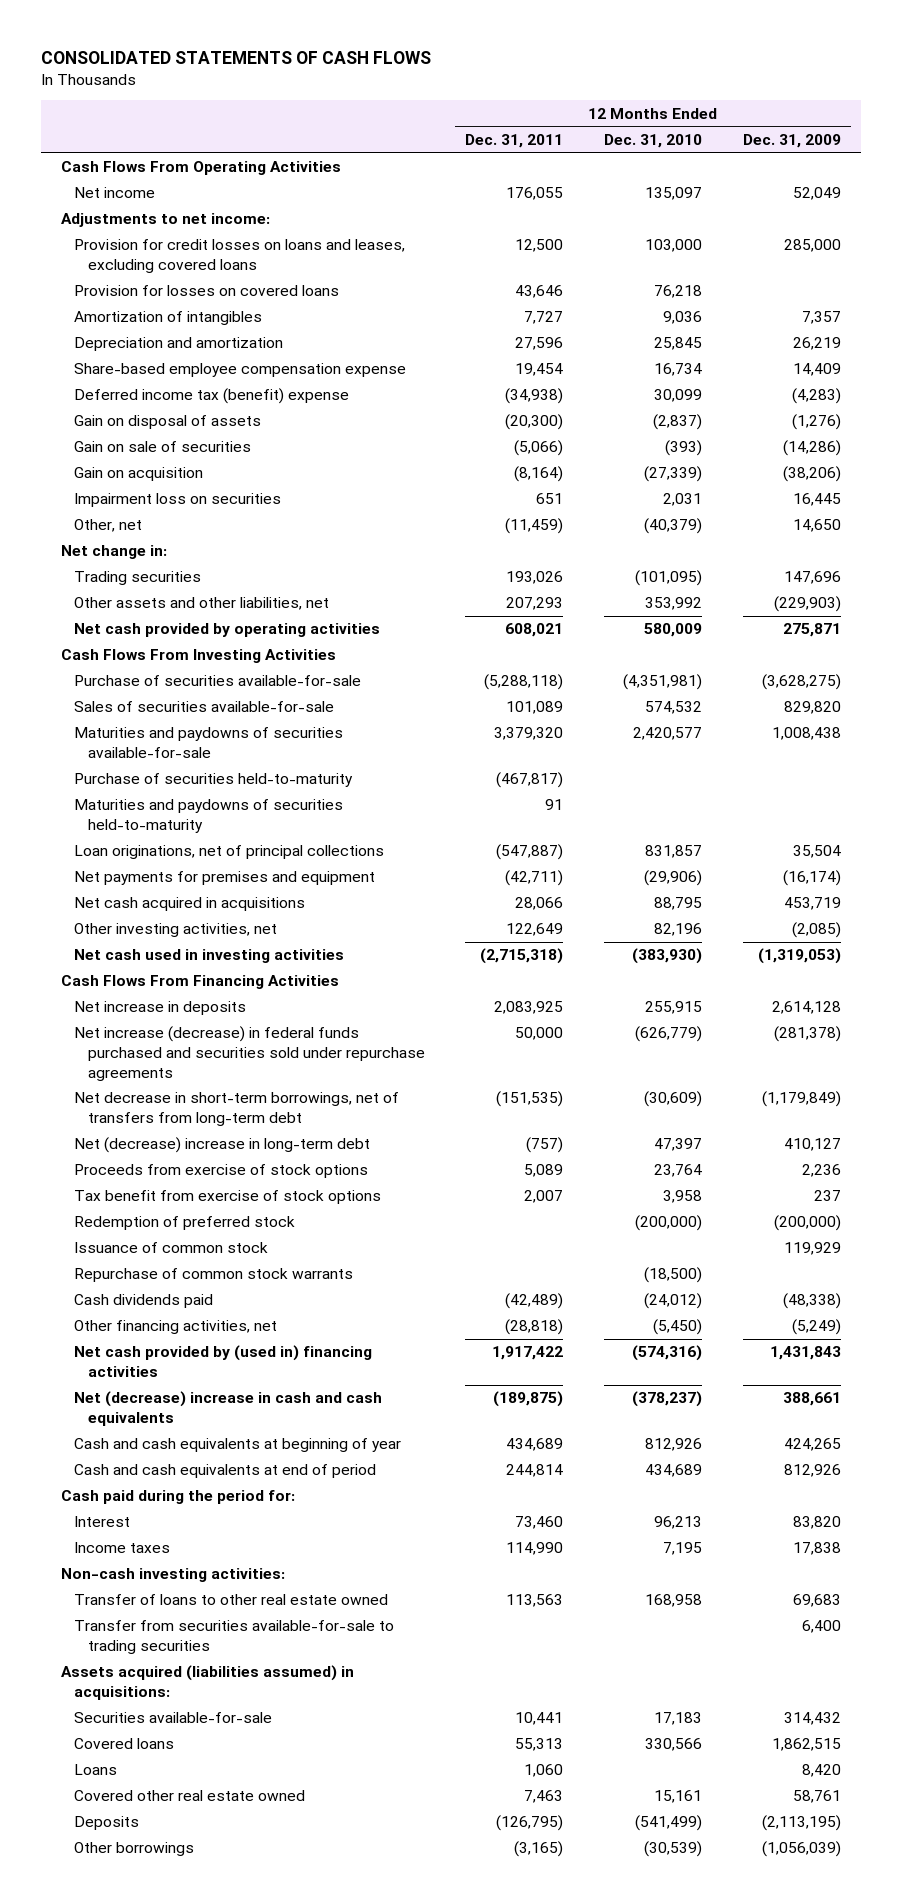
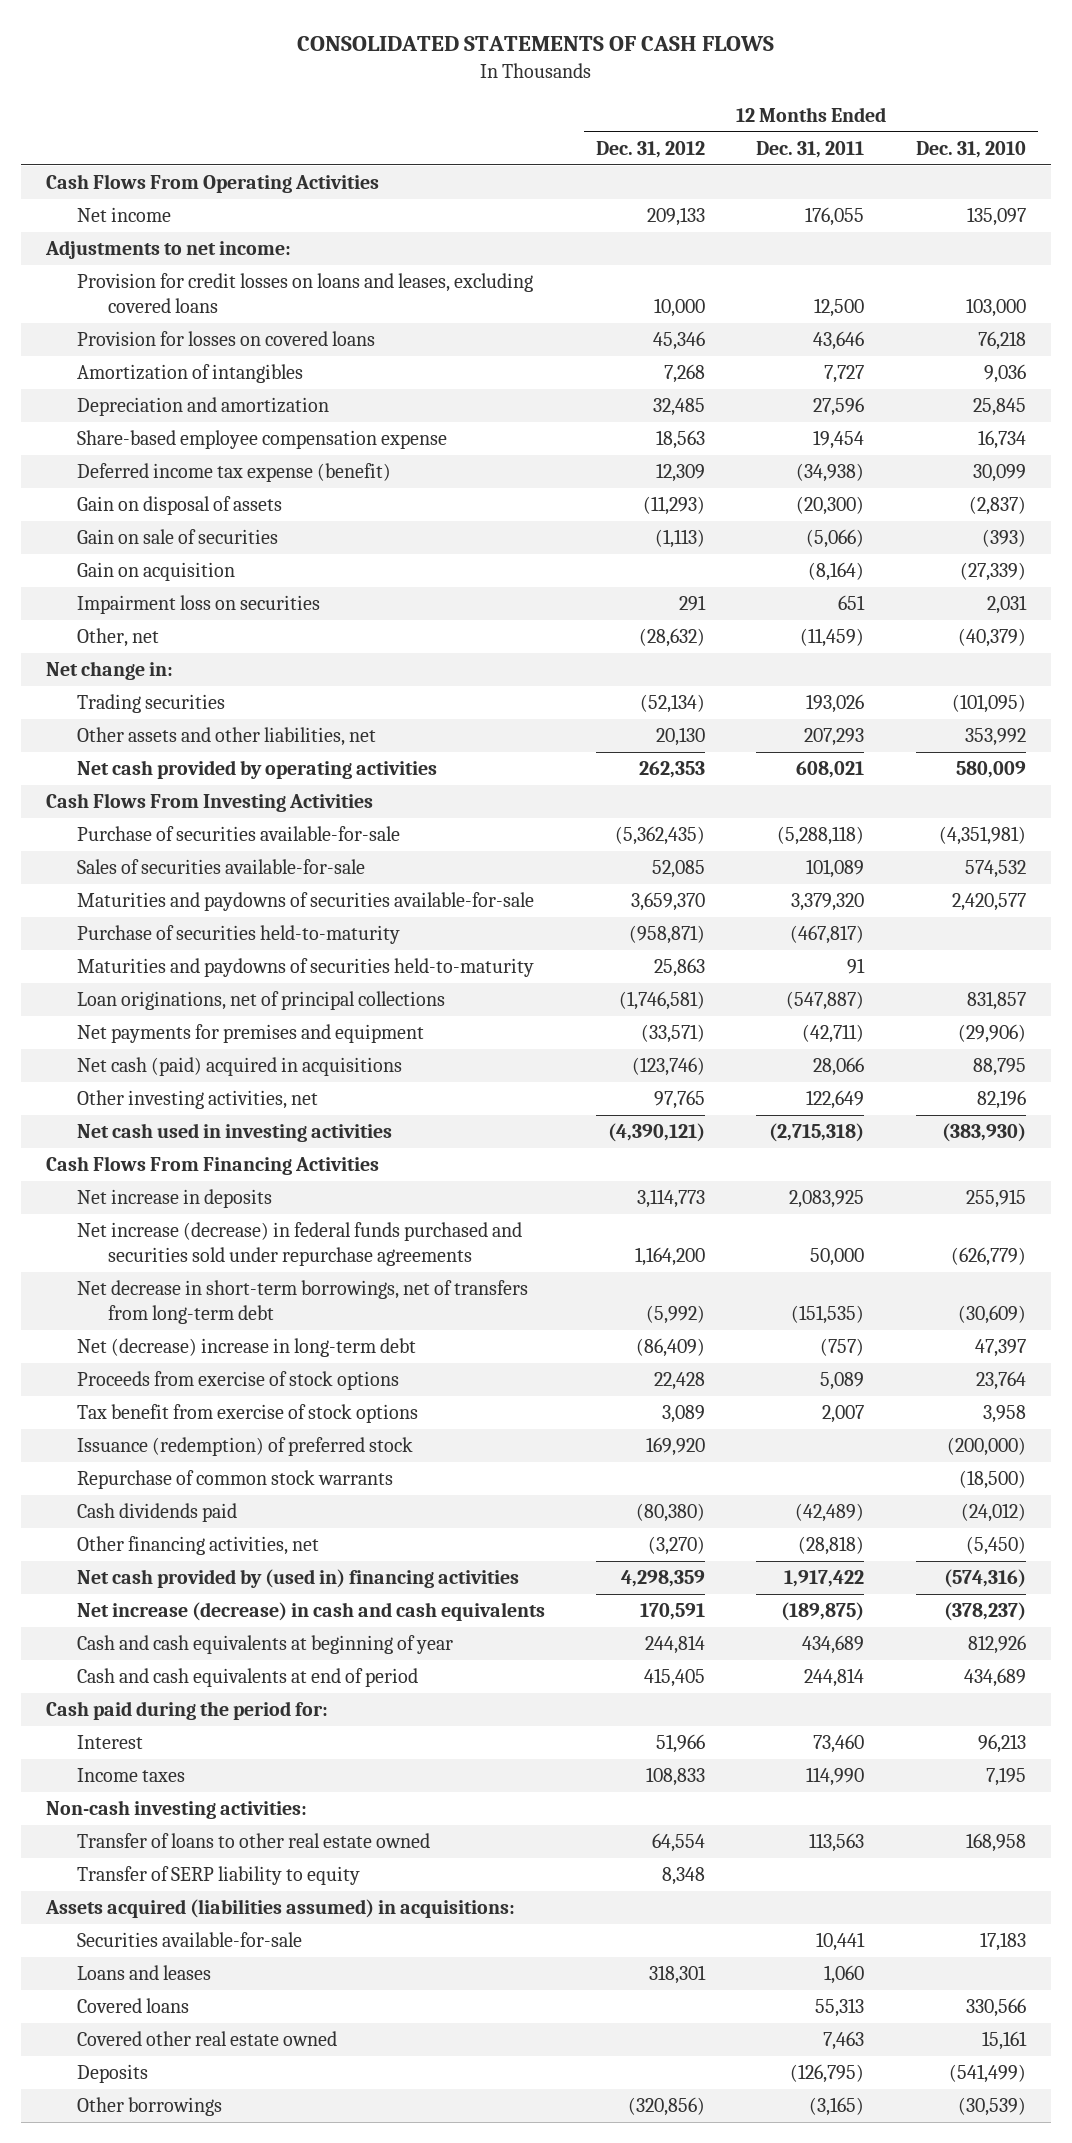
[742,133,841,148] Dec. 31, 2009 -> none
none -> [596,140,706,158] Dec. 31, 2012
[74,388,350,405] Deferred income tax (benefit) expense -> [77,463,392,483] Deferred income tax expense (benefit)
[74,897,306,912] Net cash acquired in acquisitions -> [77,1057,403,1077] Net cash (paid) acquired in acquisitions
[74,1242,269,1254] Issuance of common stock -> none
[74,1216,296,1231] Redemption of preferred stock -> [77,1437,414,1457] Issuance (redemption) of preferred stock
[74,1391,383,1427] Net (decrease) increase in cash and cash equivalents -> [77,1602,546,1622] Net increase (decrease) in cash and cash equivalents
[74,1620,395,1655] Transfer from securities available-for-sale to trading securities -> none
none -> [77,1866,361,1886] Transfer of SERP liability to equity
none -> [77,1965,212,1981] Loans and leases
[74,1764,118,1776] Loans -> none

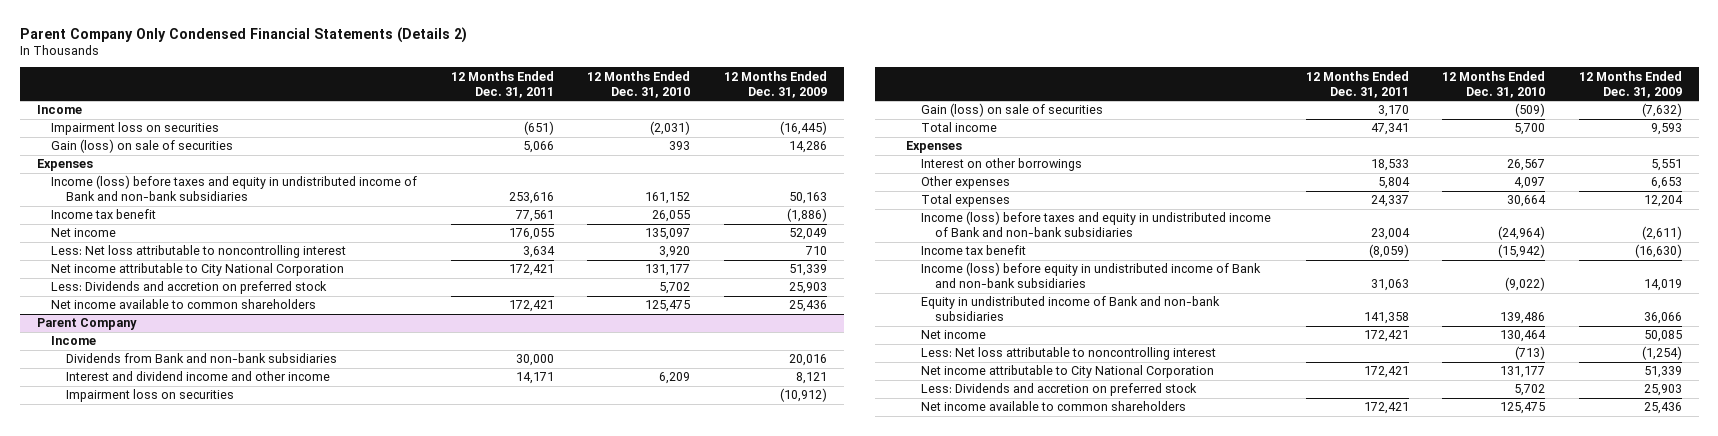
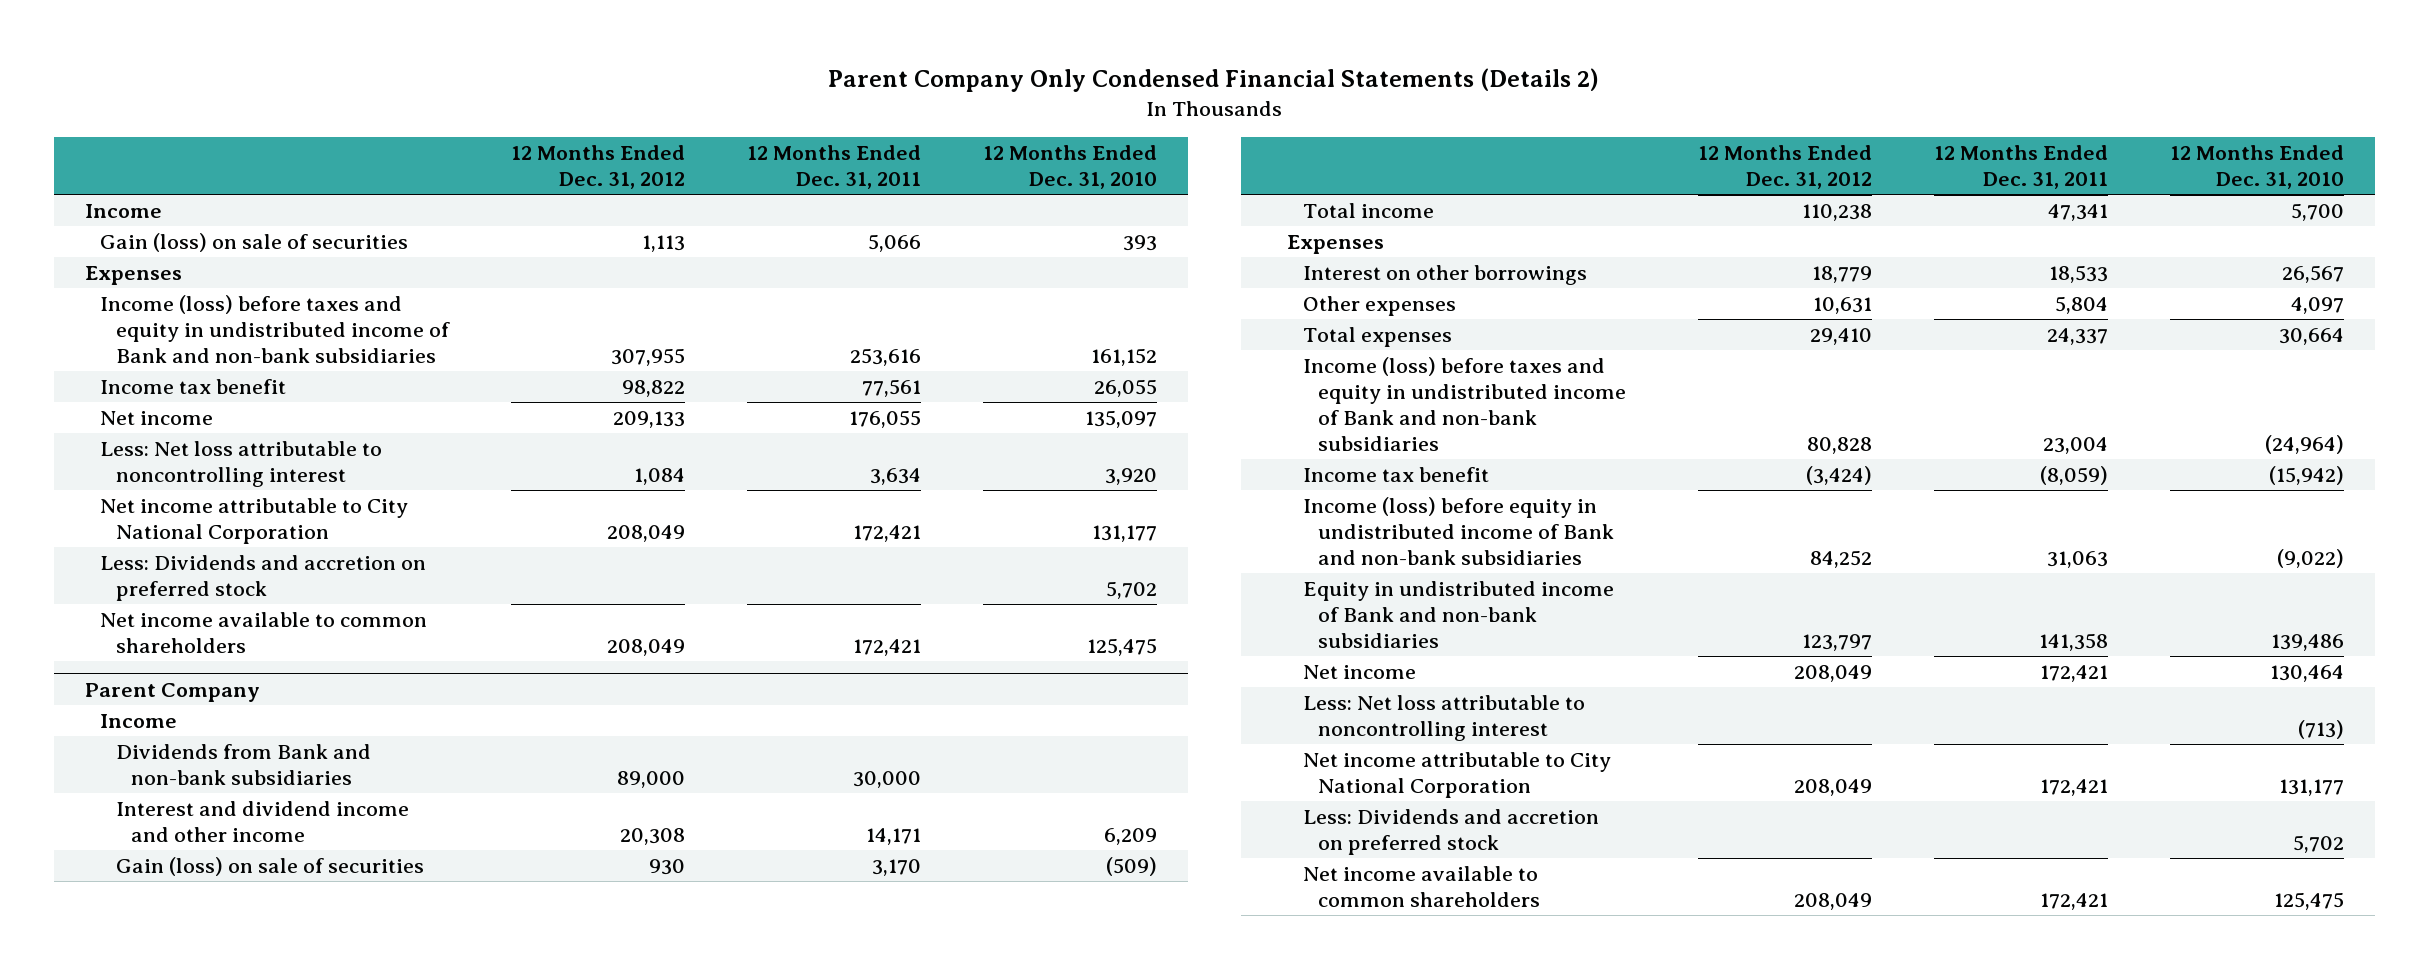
[724,70,828,98] 12 Months Ended Dec. 31, 2009 -> none
none -> [510,145,685,190] 12 Months Ended Dec. 31, 2012
[51,122,220,136] Impairment loss on securities -> none
[65,389,234,403] Impairment loss on securities -> none

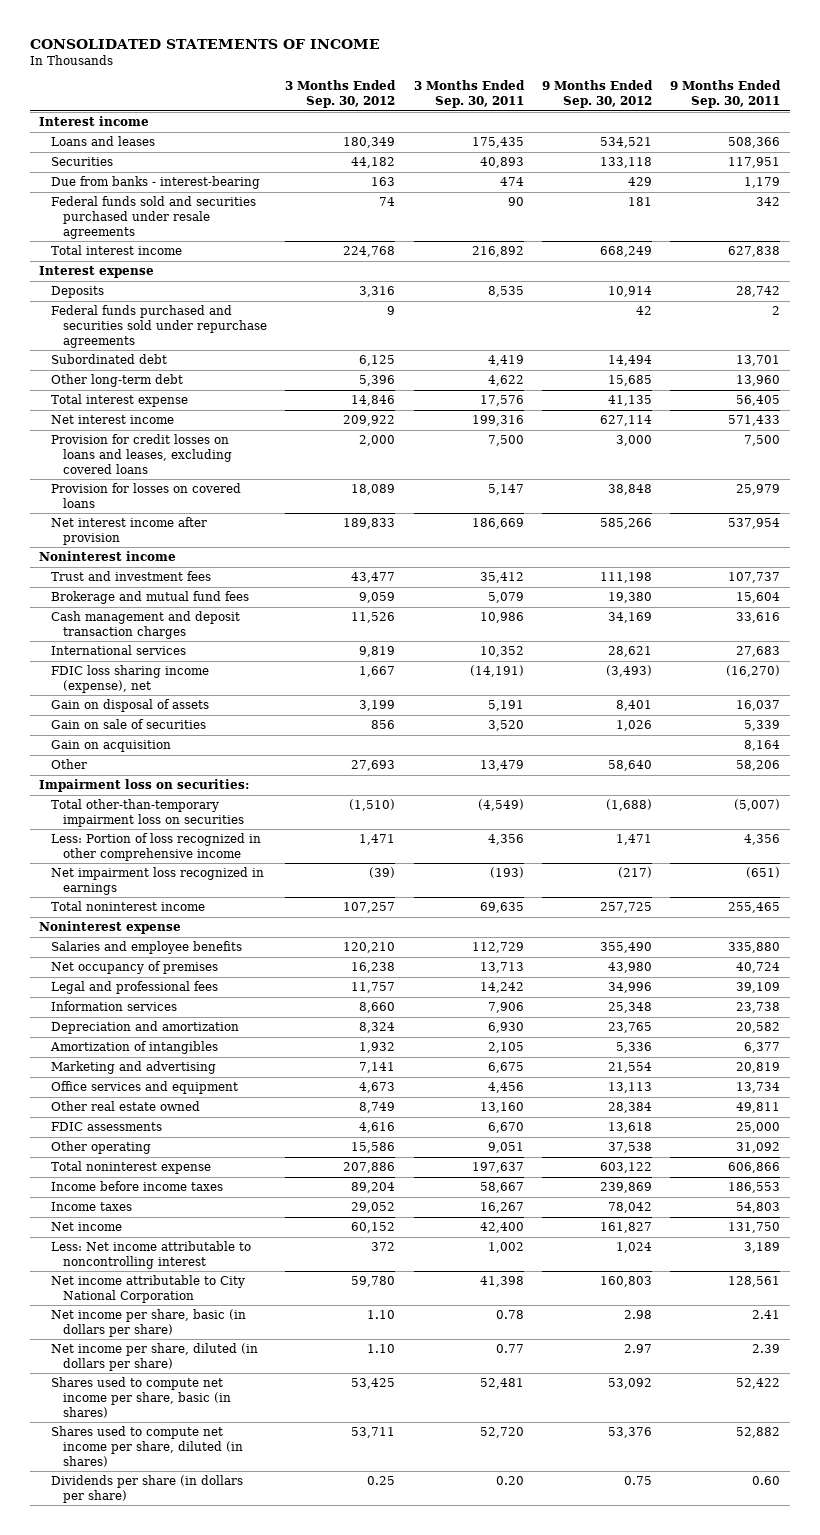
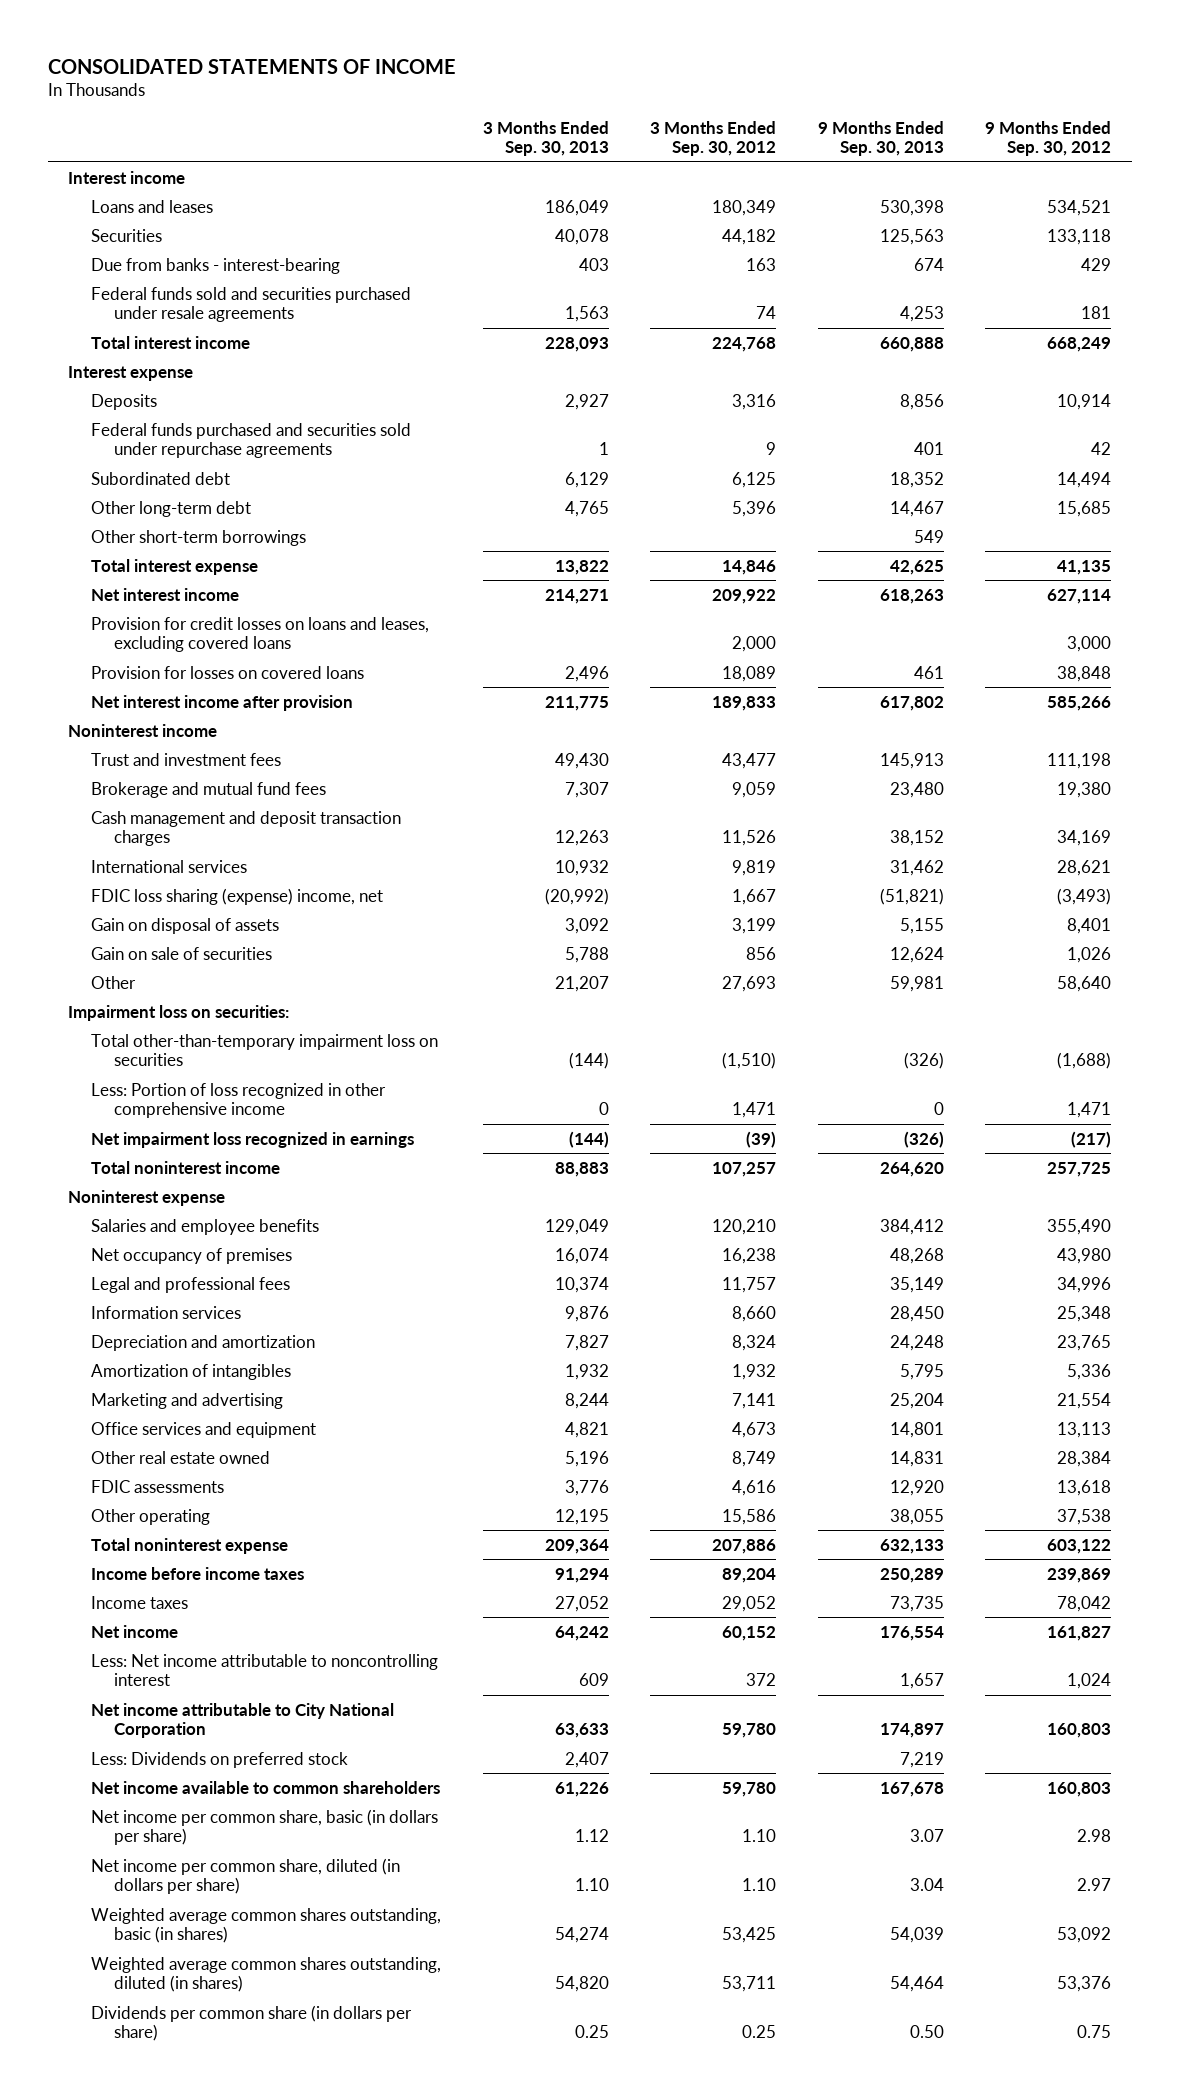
[413,80,525,109] 3 Months Ended Sep. 30, 2011 -> none
[670,80,782,109] 9 Months Ended Sep. 30, 2011 -> none
none -> [482,120,609,157] 3 Months Ended Sep. 30, 2013
none -> [817,120,944,157] 9 Months Ended Sep. 30, 2013
none -> [91,529,307,546] Other short-term borrowings
[51,665,210,693] FDIC loss sharing income (expense), net -> [91,887,384,905] FDIC loss sharing (expense) income, net
[51,740,172,753] Gain on acquisition -> none
none -> [91,1751,349,1768] Less: Dividends on preferred stock
none -> [91,1780,441,1794] Net income available to common shareholders
[51,1309,247,1337] Net income per share, basic (in dollars per share) -> [91,1808,439,1846] Net income per common share, basic (in dollars per share)
[51,1343,259,1371] Net income per share, diluted (in dollars per share) -> [91,1857,401,1895] Net income per common share, diluted (in dollars per share)
[51,1377,231,1418] Shares used to compute net income per share, basic (in shares) -> [91,1907,442,1944] Weighted average common shares outstanding, basic (in shares)
[51,1426,243,1467] Shares used to compute net income per share, diluted (in shares) -> [91,1956,442,1993] Weighted average common shares outstanding, diluted (in shares)
[51,1475,244,1503] Dividends per share (in dollars per share) -> [91,2004,413,2042] Dividends per common share (in dollars per share)

